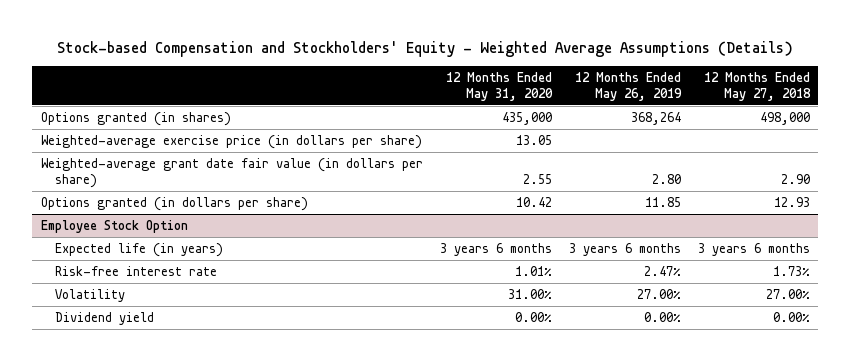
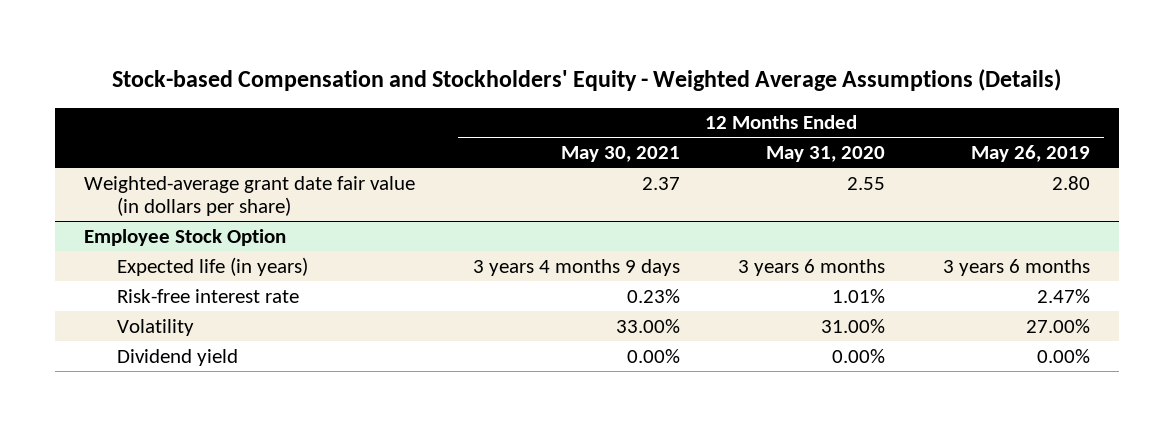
[703,72,811,101] 12 Months Ended May 27, 2018 -> none
none -> [560,145,680,162] May 30, 2021
[40,112,231,127] Options granted (in shares) -> none
[40,135,422,150] Weighted-average exercise price (in dollars per share) -> none
[40,197,308,212] Options granted (in dollars per share) -> none

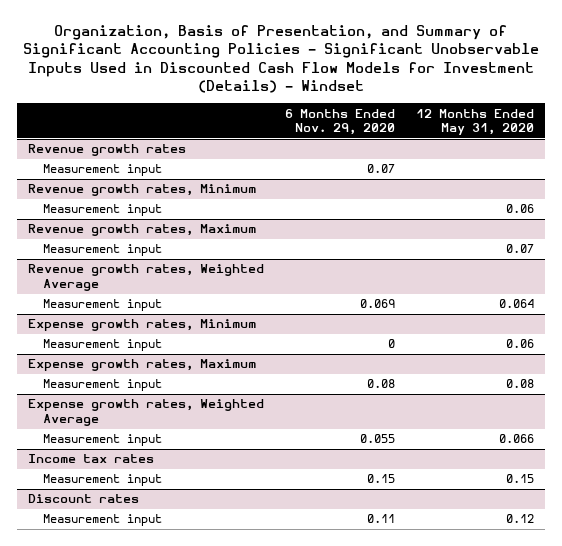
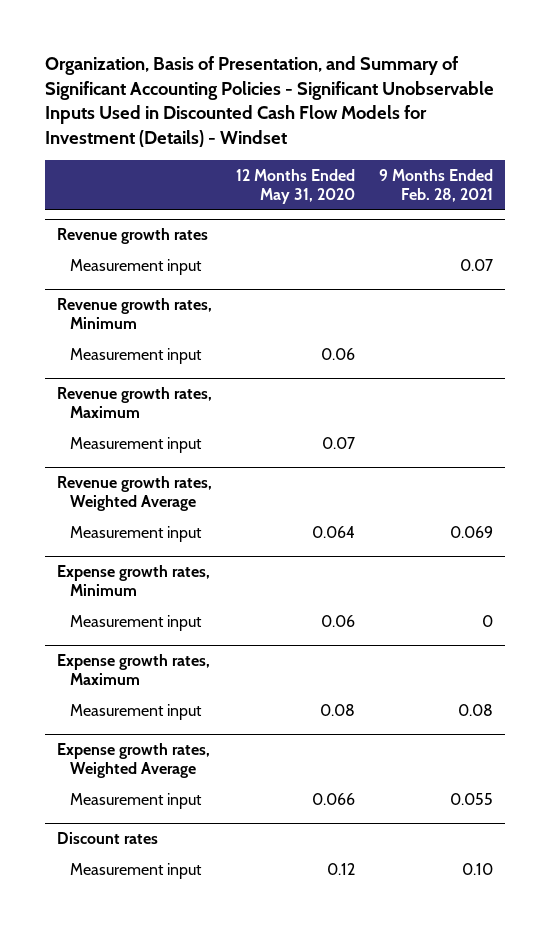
[284,108,395,136] 6 Months Ended Nov. 29, 2020 -> none
none -> [378,168,493,202] 9 Months Ended Feb. 28, 2021
[27,454,154,464] Income tax rates -> none
[43,474,163,487] Measurement input -> none

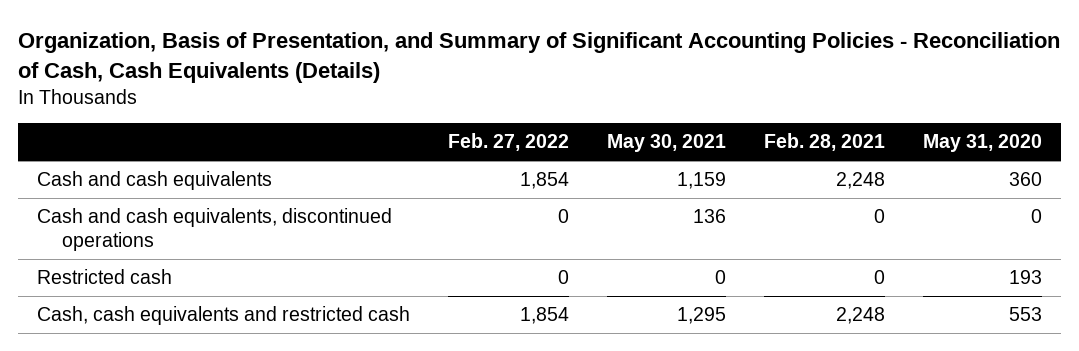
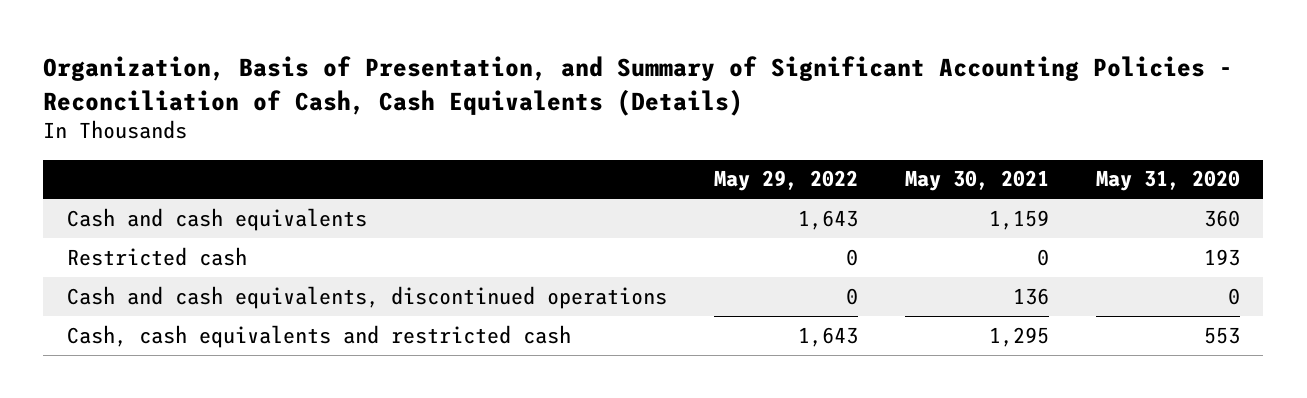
[448,133,570,152] Feb. 27, 2022 -> none
[763,133,885,152] Feb. 28, 2021 -> none
none -> [713,170,858,192] May 29, 2022
[37,207,393,251] Cash and cash equivalents, discontinued operations -> [66,285,667,309] Cash and cash equivalents, discontinued operations

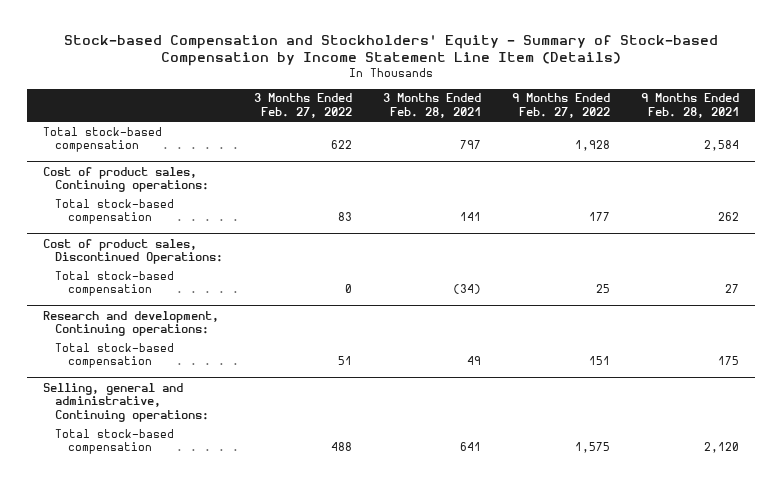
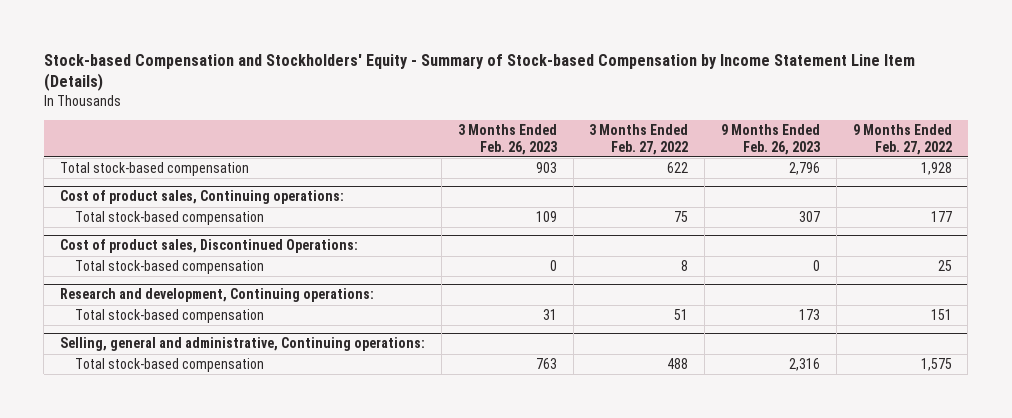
[383,93,482,118] 3 Months Ended Feb. 28, 2021 -> none
[641,93,740,118] 9 Months Ended Feb. 28, 2021 -> none
none -> [457,124,557,155] 3 Months Ended Feb. 26, 2023
none -> [720,124,820,155] 9 Months Ended Feb. 26, 2023
[338,212,353,222] 83 -> [674,211,689,223] 75
[345,284,353,294] 0 -> [681,260,689,272] 8

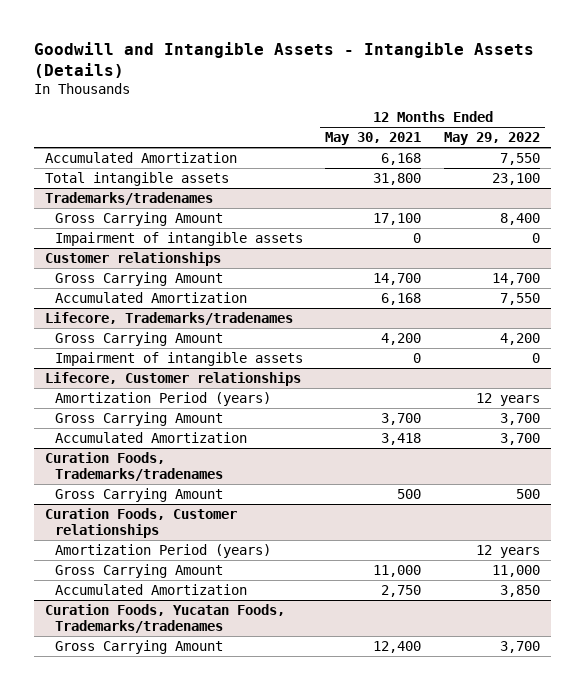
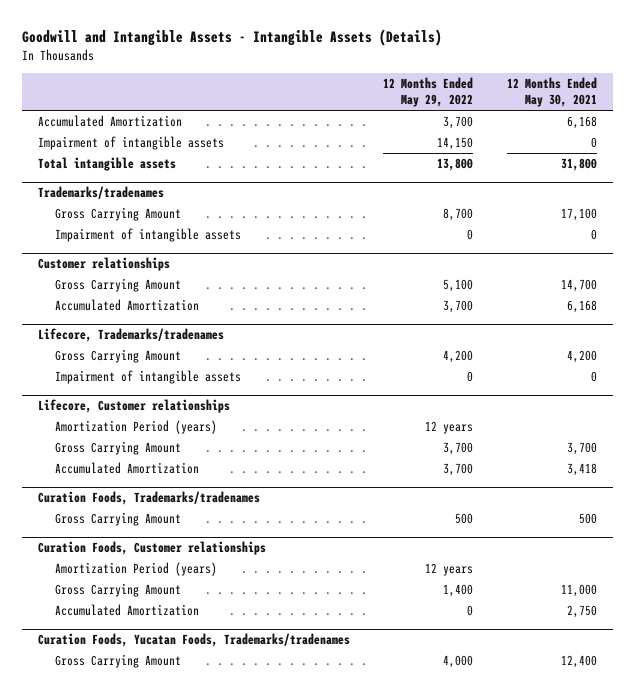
[499,152,540,165] 7,550 -> [443,116,474,130] 3,700
none -> [38,136,225,151] Impairment of intangible assets
[491,172,540,185] 23,100 -> [437,158,474,172] 13,800
[499,212,540,225] 8,400 -> [443,208,474,222] 8,700
[491,272,540,285] 14,700 -> [443,279,474,293] 5,100
[499,292,540,305] 7,550 -> [443,300,474,314] 3,700
[491,564,540,577] 11,000 -> [443,584,474,598] 1,400
[499,584,540,597] 3,850 -> [467,605,474,617] 0
[499,640,540,653] 3,700 -> [443,655,474,669] 4,000

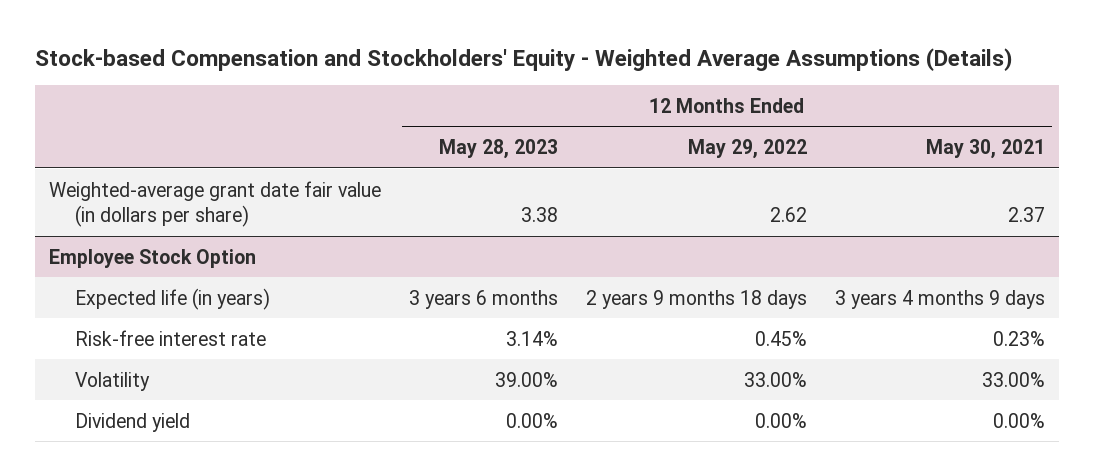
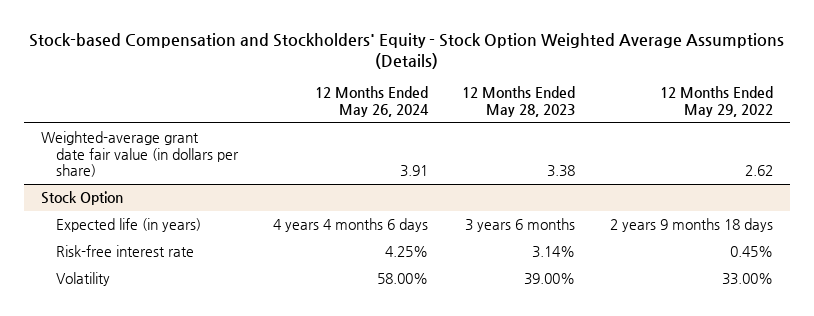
[35,47,1013,71] Stock-based Compensation and Stockholders' Equity - Weighted Average Assumptions (Details) -> [29,32,785,69] Stock-based Compensation and Stockholders' Equity - Stock Option Weighted Average Assumptions (Details)
[926,138,1046,159] May 30, 2021 -> none
none -> [314,86,429,117] 12 Months Ended May 26, 2024
[49,248,257,268] Employee Stock Option -> [41,191,124,206] Stock Option
[75,412,191,432] Dividend yield -> none

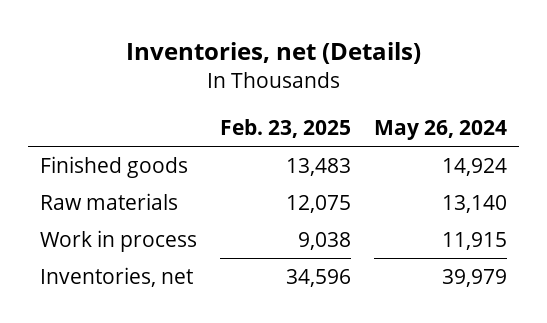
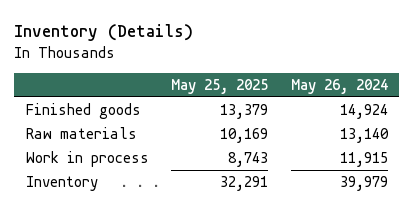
[125,42,421,65] Inventories, net (Details) -> [14,24,194,42] Inventory (Details)
[220,118,352,138] Feb. 23, 2025 -> none
none -> [171,78,269,94] May 25, 2025
[39,267,193,288] Inventories, net -> [25,176,98,192] Inventory

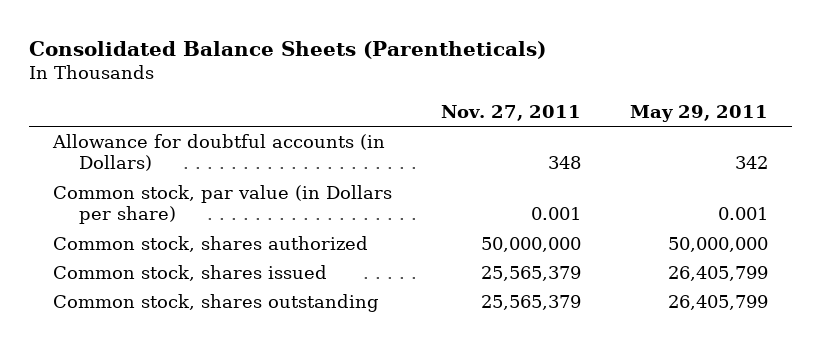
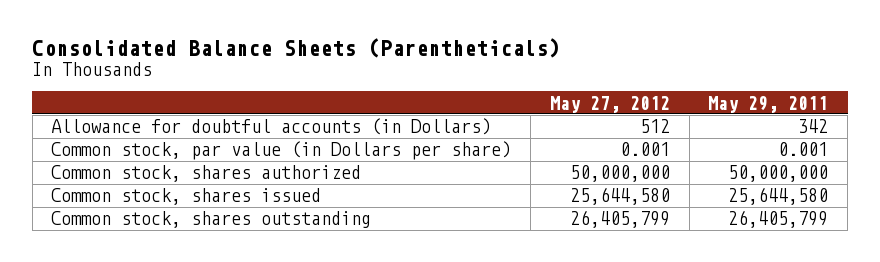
[440,104,581,121] Nov. 27, 2011 -> none
none -> [549,95,670,113] May 27, 2012
[667,265,768,281] 26,405,799 -> [728,187,829,206] 25,644,580

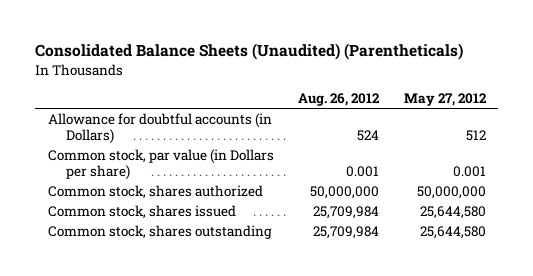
[32,37,561,58] Consolidated Balance Sheets (Parentheticals) -> [35,43,464,61] Consolidated Balance Sheets (Unaudited) (Parentheticals)
[708,95,829,113] May 29, 2011 -> none
none -> [298,93,381,107] Aug. 26, 2012
[569,210,670,229] 26,405,799 -> [419,225,486,239] 25,644,580

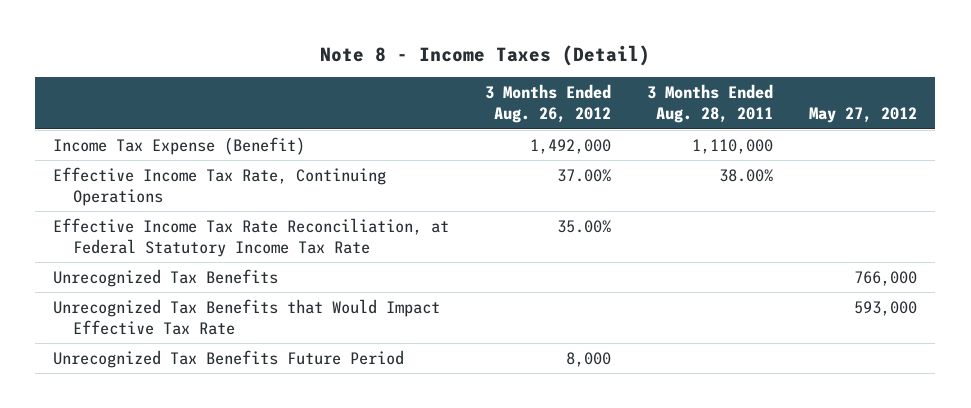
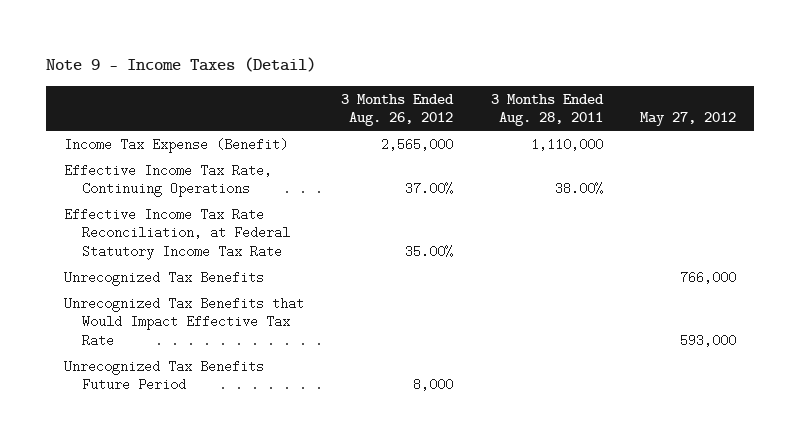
[320,44,651,66] Note 8 - Income Taxes (Detail) -> [45,57,316,73] Note 9 - Income Taxes (Detail)
[530,138,612,154] 1,492,000 -> [381,137,454,151] 2,565,000

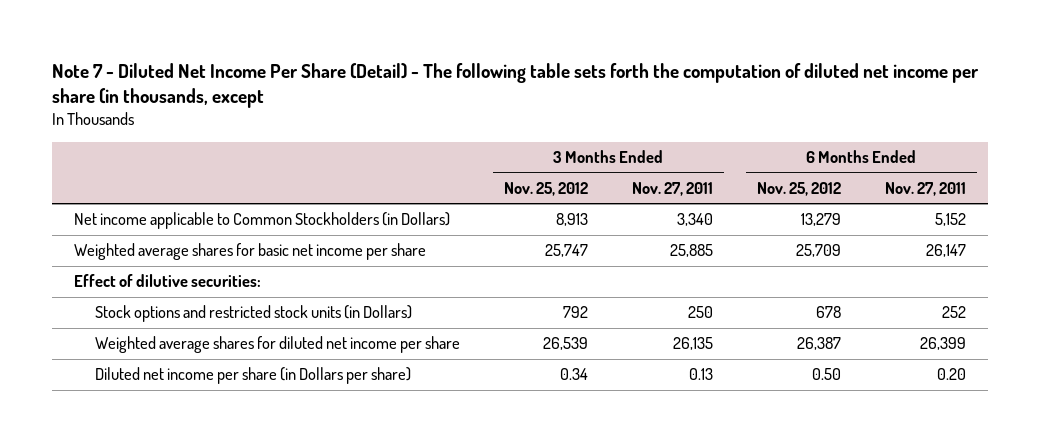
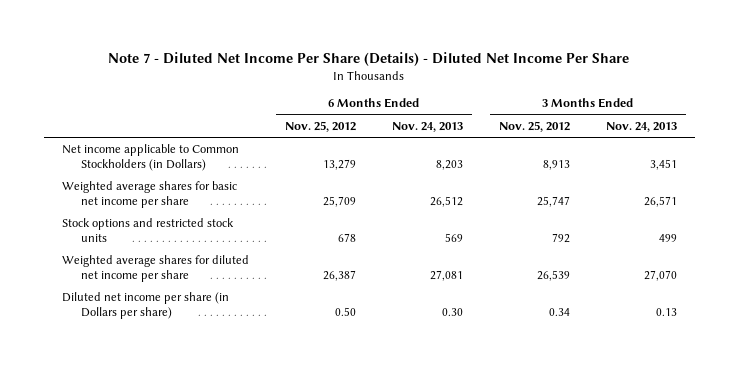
[52,62,980,109] Note 7 - Diluted Net Income Per Share (Detail) - The following table sets forth the computation of diluted net income per share (in thousands, except -> [108,51,630,66] Note 7 - Diluted Net Income Per Share (Details) - Diluted Net Income Per Share
[631,182,713,197] Nov. 27, 2011 -> none
[884,182,966,197] Nov. 27, 2011 -> none
none -> [391,121,463,132] Nov. 24, 2013
none -> [605,121,677,132] Nov. 24, 2013
[74,274,262,288] Effect of dilutive securities: -> none
[94,305,412,323] Stock options and restricted stock units (in Dollars) -> [61,218,234,243] Stock options and restricted stock units

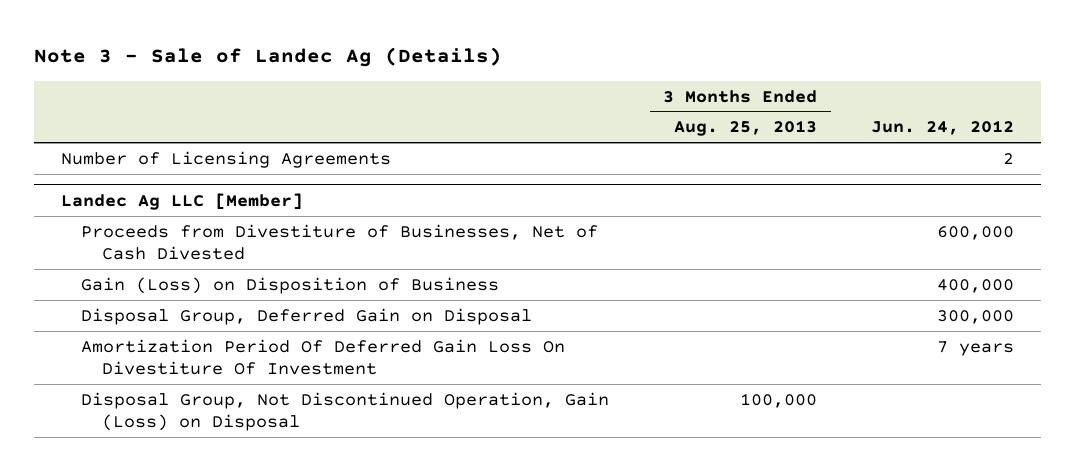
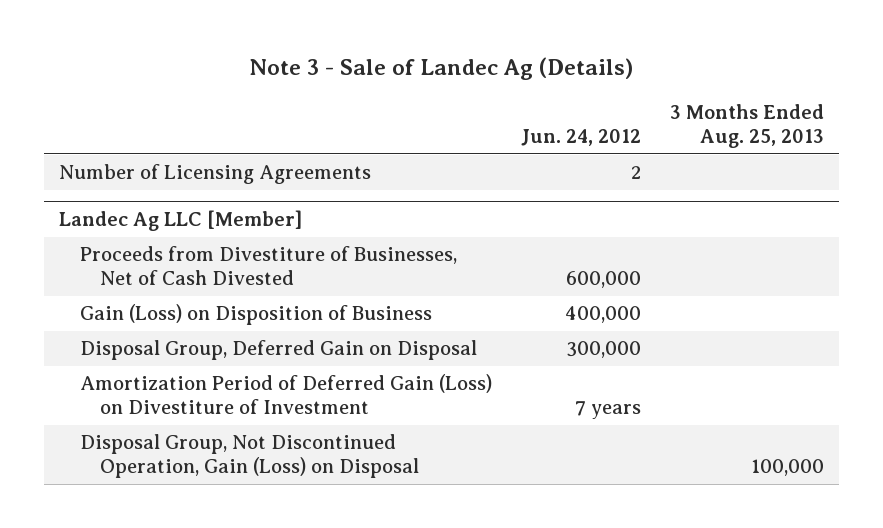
[81,338,566,375] Amortization Period Of Deferred Gain Loss On Divestiture Of Investment -> [79,374,492,415] Amortization Period of Deferred Gain (Loss) on Divestiture of Investment

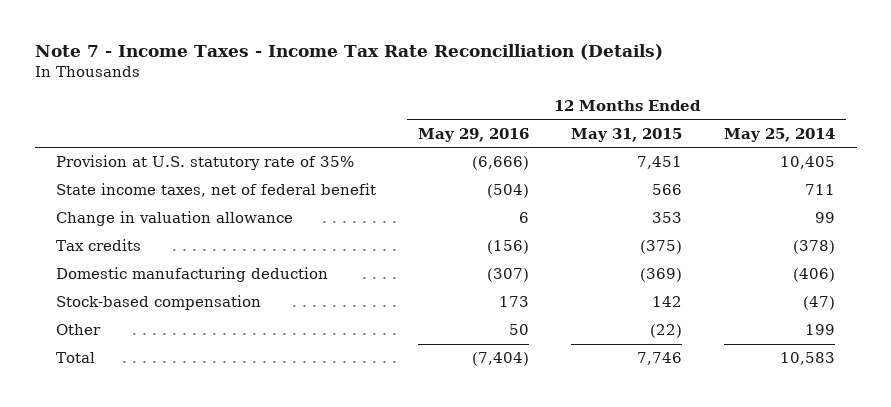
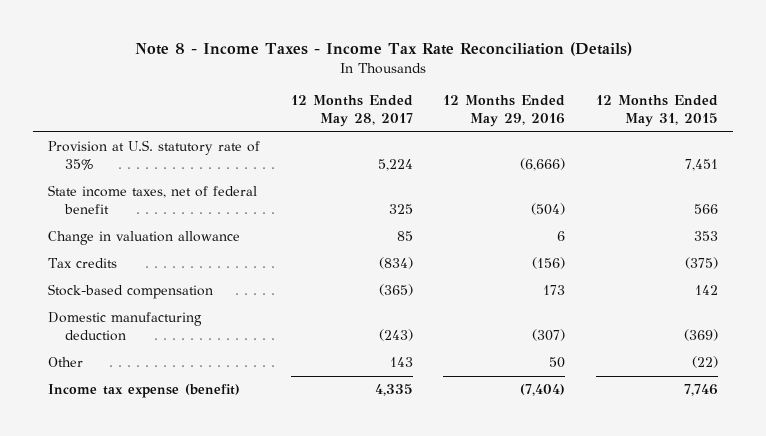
[34,44,663,61] Note 7 - Income Taxes - Income Tax Rate Reconcilliation (Details) -> [135,42,633,57] Note 8 - Income Taxes - Income Tax Rate Reconciliation (Details)
[724,127,836,142] May 25, 2014 -> none
none -> [290,95,413,127] 12 Months Ended May 28, 2017
[55,267,328,283] Domestic manufacturing deduction -> [48,312,203,341] Domestic manufacturing deduction
[55,352,95,364] Total -> [48,384,241,399] Income tax expense (benefit)

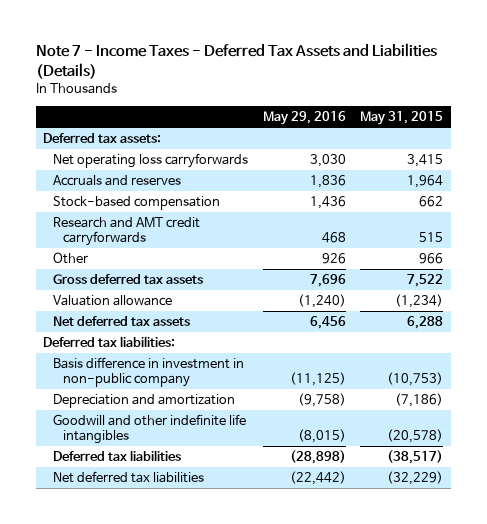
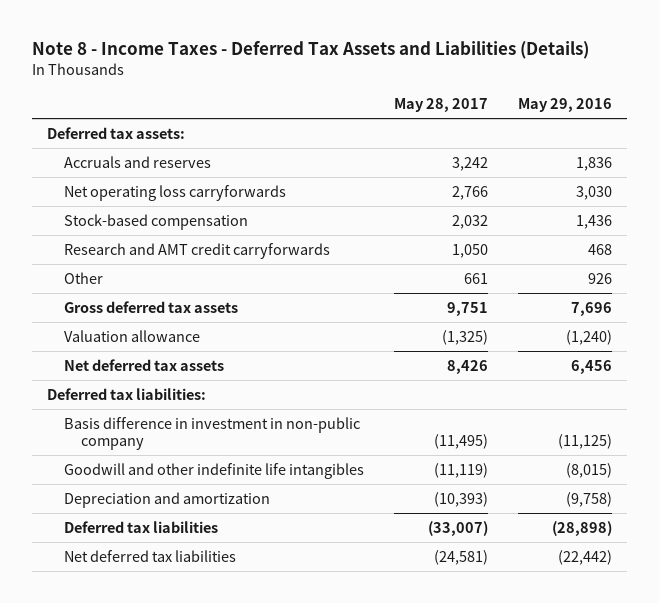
[35,42,437,79] Note 7 - Income Taxes - Deferred Tax Assets and Liabilities (Details) -> [32,41,590,60] Note 8 - Income Taxes - Deferred Tax Assets and Liabilities (Details)
[360,111,444,126] May 31, 2015 -> none
none -> [394,98,489,113] May 28, 2017
[53,153,249,169] Net operating loss carryforwards -> [64,184,287,201] Net operating loss carryforwards
[53,394,236,409] Depreciation and amortization -> [64,491,271,508] Depreciation and amortization

